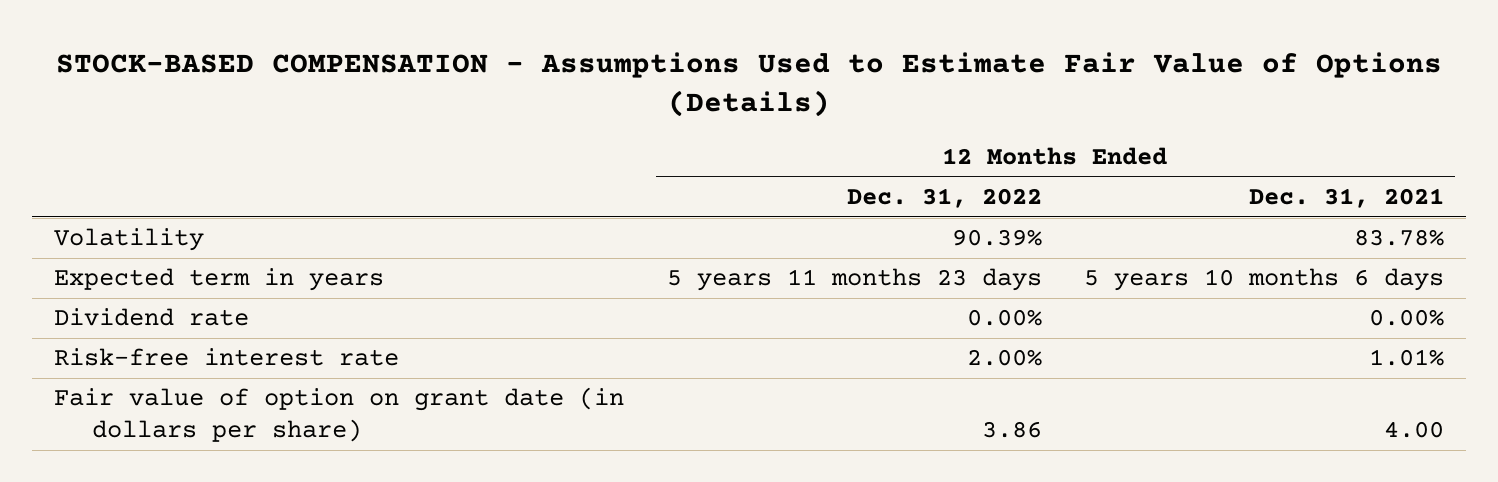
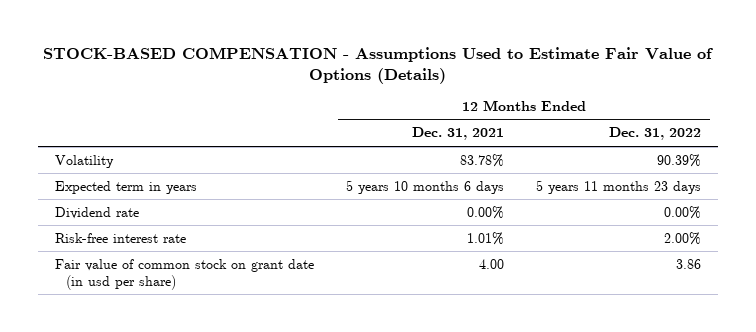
[53,387,624,443] Fair value of option on grant date (in dollars per share) -> [54,258,314,290] Fair value of common stock on grant date (in usd per share)

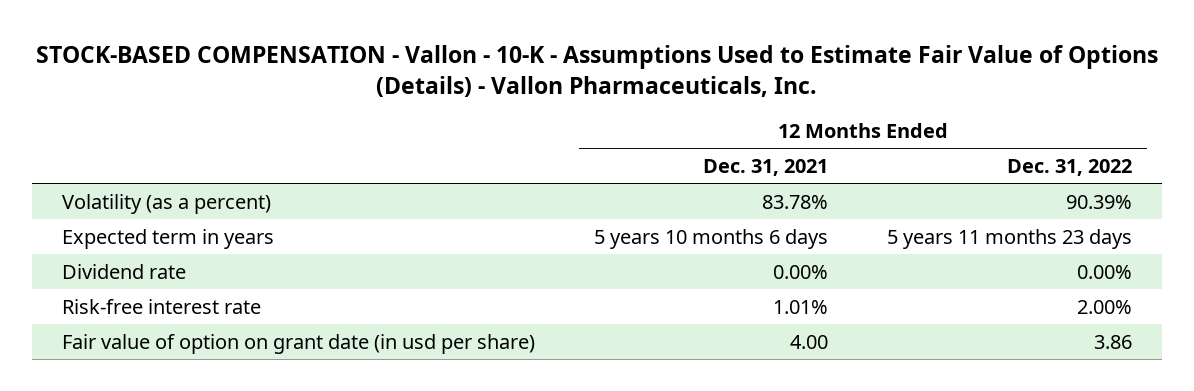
[42,46,713,84] STOCK-BASED COMPENSATION - Assumptions Used to Estimate Fair Value of Options (Details) -> [35,44,1158,97] STOCK-BASED COMPENSATION - Vallon - 10-K - Assumptions Used to Estimate Fair Value of Options (Details) - Vallon Pharmaceuticals, Inc.
[54,154,114,168] Volatility -> [61,193,271,214] Volatility (as a percent)
[54,258,314,290] Fair value of common stock on grant date (in usd per share) -> [61,333,535,354] Fair value of option on grant date (in usd per share)

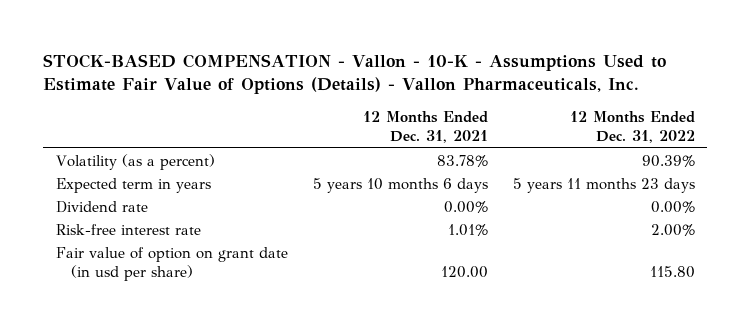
[789,334,828,349] 4.00 -> [440,265,488,278] 120.00
[1094,334,1133,349] 3.86 -> [649,265,695,278] 115.80

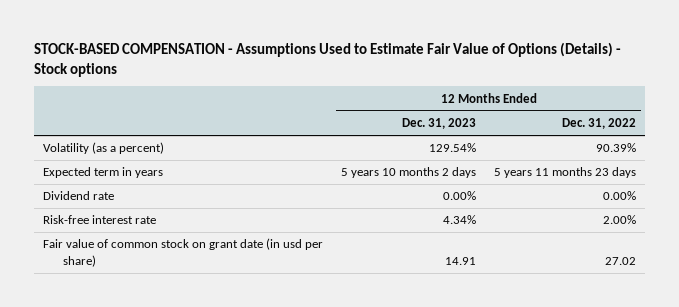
[43,53,667,95] STOCK-BASED COMPENSATION - Vallon - 10-K - Assumptions Used to Estimate Fair Value of Options (Details) - Vallon Pharmaceuticals, Inc. -> [33,41,621,77] STOCK-BASED COMPENSATION - Assumptions Used to Estimate Fair Value of Options (Details) - Stock options
[362,111,488,144] 12 Months Ended Dec. 31, 2021 -> none
none -> [401,118,476,130] Dec. 31, 2023
[55,246,288,281] Fair value of option on grant date (in usd per share) -> [42,238,323,267] Fair value of common stock on grant date (in usd per share)
[649,265,695,278] 115.80 -> [605,256,637,265] 27.02

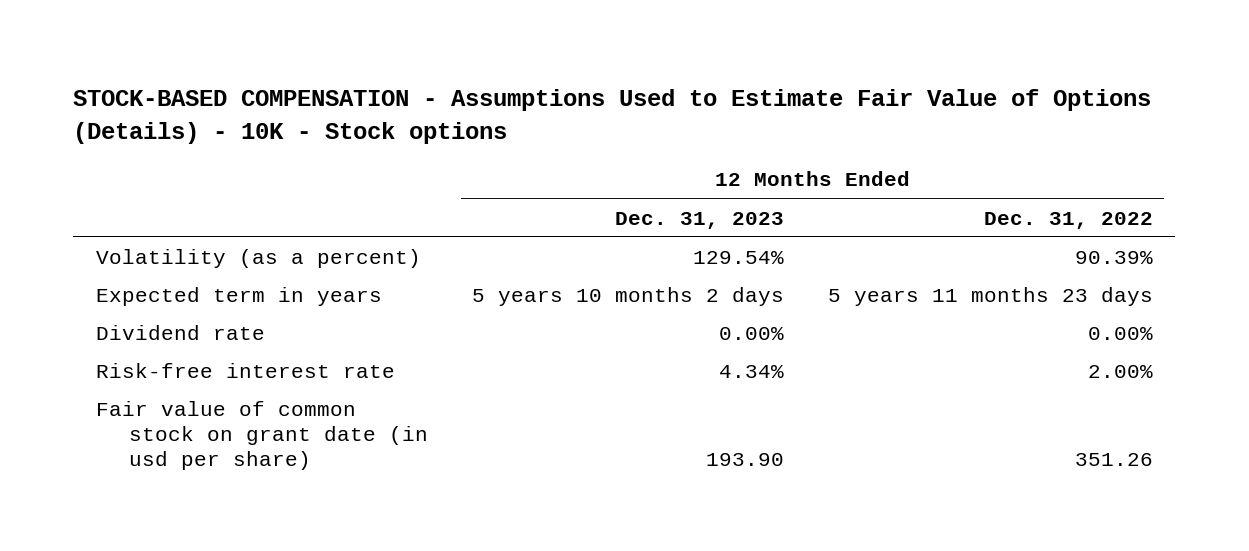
[33,41,621,77] STOCK-BASED COMPENSATION - Assumptions Used to Estimate Fair Value of Options (Details) - Stock options -> [73,89,1152,144] STOCK-BASED COMPENSATION - Assumptions Used to Estimate Fair Value of Options (Details) - 10K - Stock options
[444,256,476,265] 14.91 -> [706,452,785,466] 193.90
[605,256,637,265] 27.02 -> [1075,452,1154,466] 351.26

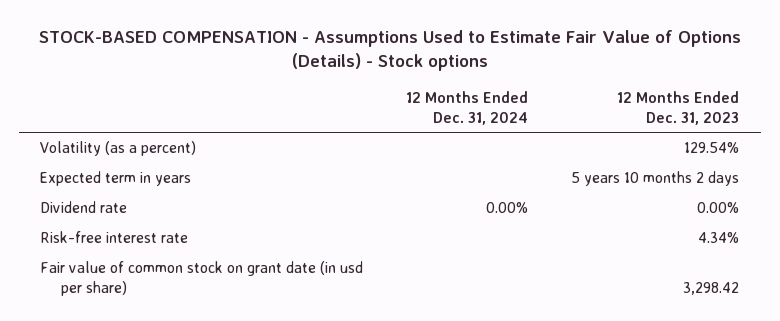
[73,89,1152,144] STOCK-BASED COMPENSATION - Assumptions Used to Estimate Fair Value of Options (Details) - 10K - Stock options -> [38,30,741,72] STOCK-BASED COMPENSATION - Assumptions Used to Estimate Fair Value of Options (Details) - Stock options
[984,211,1154,229] Dec. 31, 2022 -> none
none -> [406,91,529,125] 12 Months Ended Dec. 31, 2024
[706,452,785,466] 193.90 -> [683,281,740,295] 3,298.42

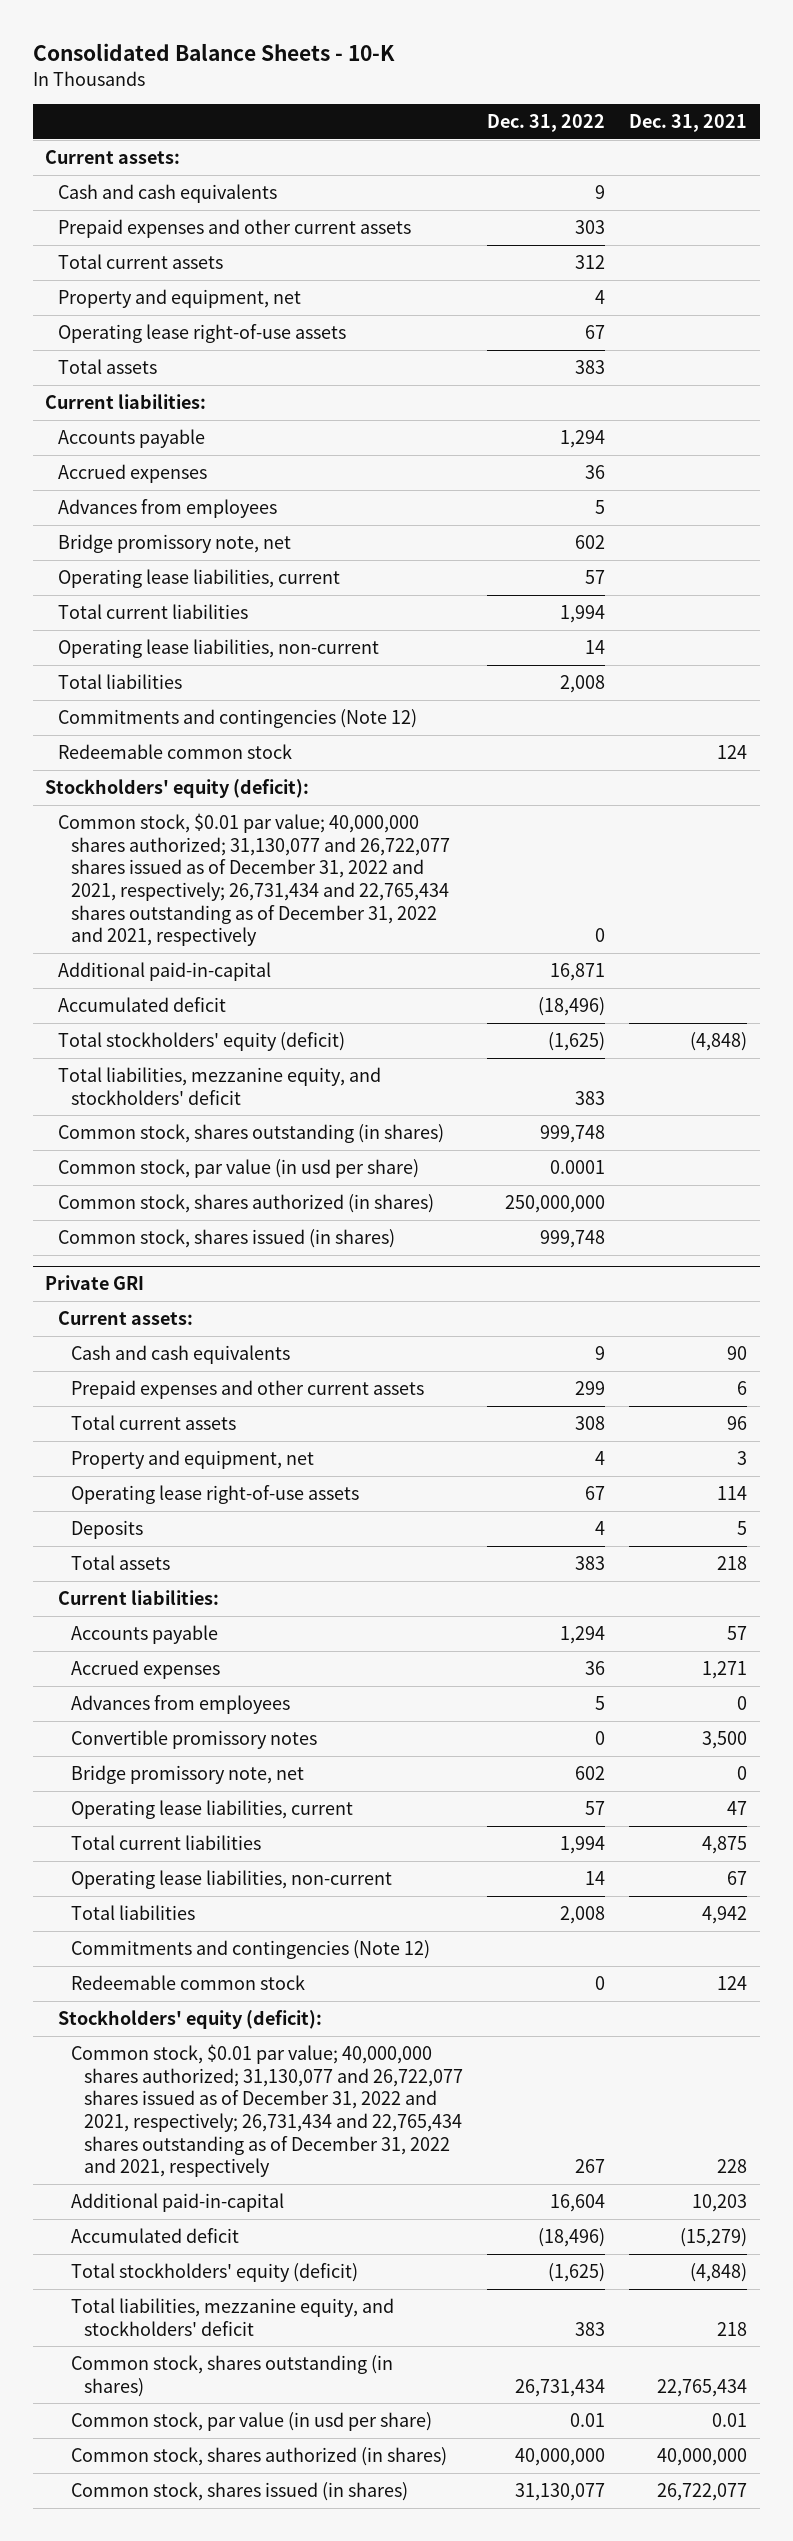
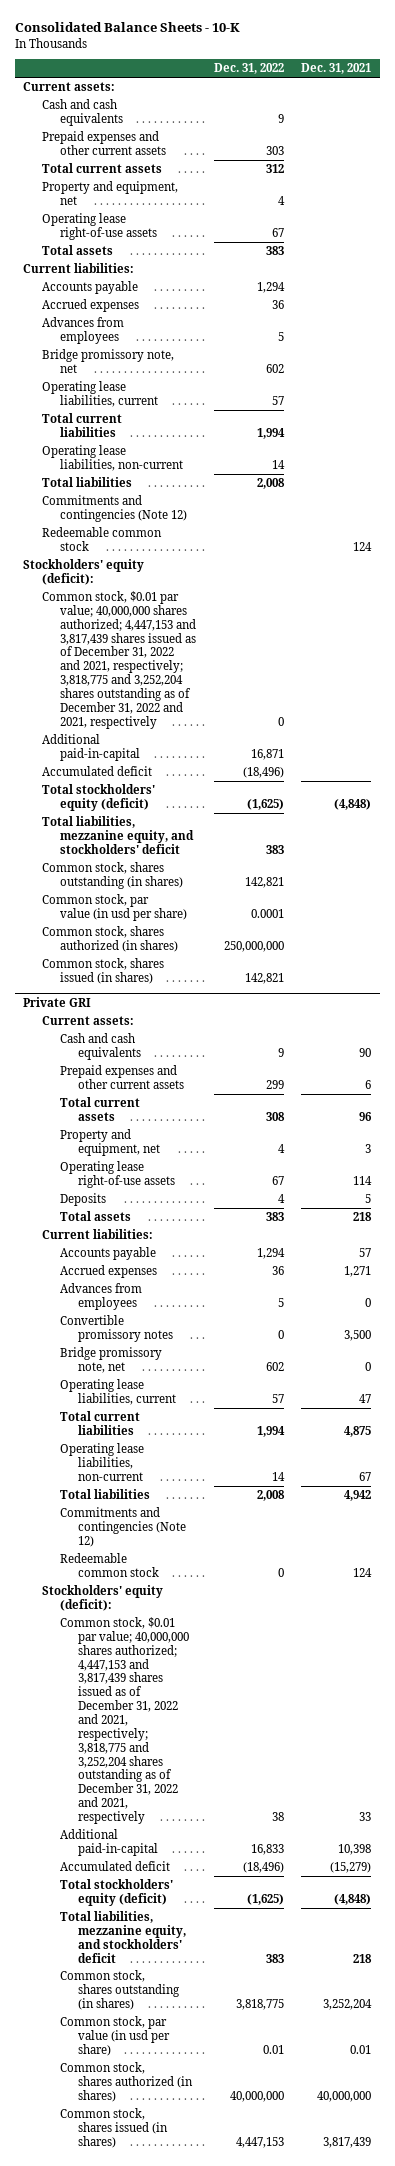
[58,812,450,947] Common stock, $0.01 par value; 40,000,000 shares authorized; 31,130,077 and 26,722,077 shares issued as of December 31, 2022 and 2021, respectively; 26,731,434 and 22,765,434 shares outstanding as of December 31, 2022 and 2021, respectively -> [41,591,196,729] Common stock, $0.01 par value; 40,000,000 shares authorized; 4,447,153 and 3,817,439 shares issued as of December 31, 2022 and 2021, respectively; 3,818,775 and 3,252,204 shares outstanding as of December 31, 2022 and 2021, respectively
[540,1124,606,1143] 999,748 -> [244,876,284,888] 142,821
[540,1229,606,1248] 999,748 -> [244,972,284,984] 142,821
[70,2043,463,2178] Common stock, $0.01 par value; 40,000,000 shares authorized; 31,130,077 and 26,722,077 shares issued as of December 31, 2022 and 2021, respectively; 26,731,434 and 22,765,434 shares outstanding as of December 31, 2022 and 2021, respectively -> [59,1617,189,1824] Common stock, $0.01 par value; 40,000,000 shares authorized; 4,447,153 and 3,817,439 shares issued as of December 31, 2022 and 2021, respectively; 3,818,775 and 3,252,204 shares outstanding as of December 31, 2022 and 2021, respectively
[575,2159,606,2174] 267 -> [271,1811,284,1821] 38
[717,2159,748,2174] 228 -> [359,1811,372,1821] 33
[550,2193,606,2212] 16,604 -> [250,1843,284,1855] 16,833
[692,2193,748,2212] 10,203 -> [338,1843,372,1855] 10,398
[515,2378,606,2397] 26,731,434 -> [235,1998,284,2010] 3,818,775
[657,2378,748,2397] 22,765,434 -> [323,1998,373,2010] 3,252,204
[515,2482,606,2501] 31,130,077 -> [235,2136,284,2148] 4,447,153
[657,2482,748,2501] 26,722,077 -> [323,2136,372,2148] 3,817,439

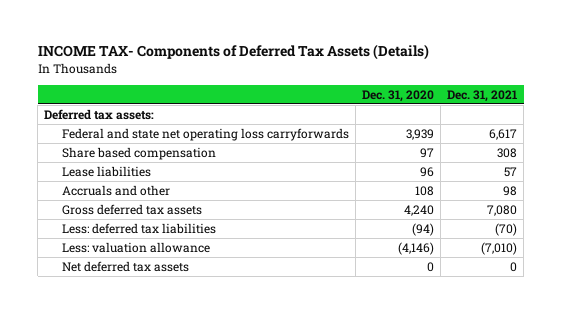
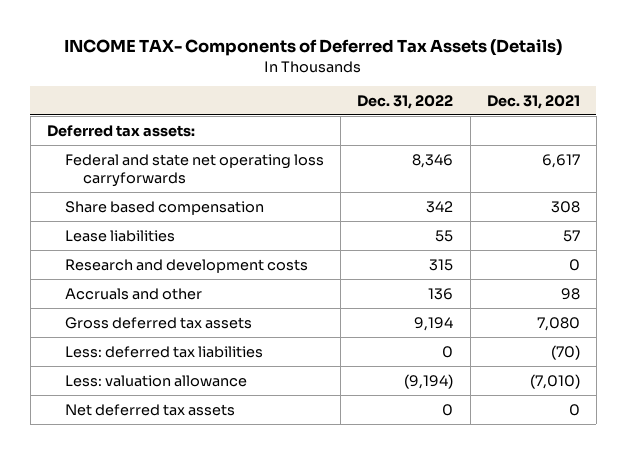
[362,89,435,102] Dec. 31, 2020 -> none
none -> [357,94,454,109] Dec. 31, 2022
none -> [64,258,308,273] Research and development costs

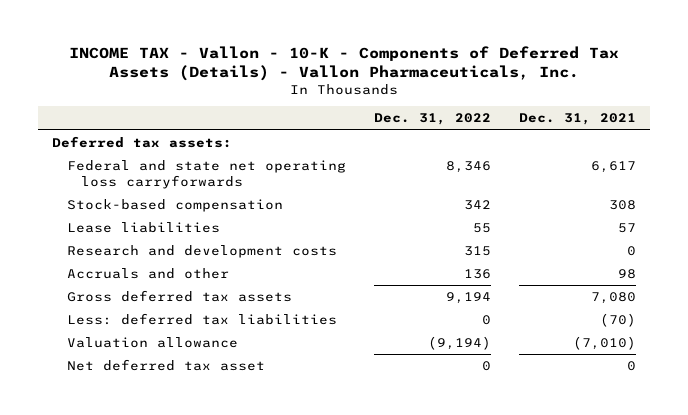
[64,39,563,57] INCOME TAX- Components of Deferred Tax Assets (Details) -> [68,45,619,82] INCOME TAX - Vallon - 10-K - Components of Deferred Tax Assets (Details) - Vallon Pharmaceuticals, Inc.
[64,200,264,215] Share based compensation -> [66,198,283,212] Stock-based compensation
[64,374,247,387] Less: valuation allowance -> [66,336,238,348] Valuation allowance
[64,403,235,416] Net deferred tax assets -> [66,358,265,371] Net deferred tax asset

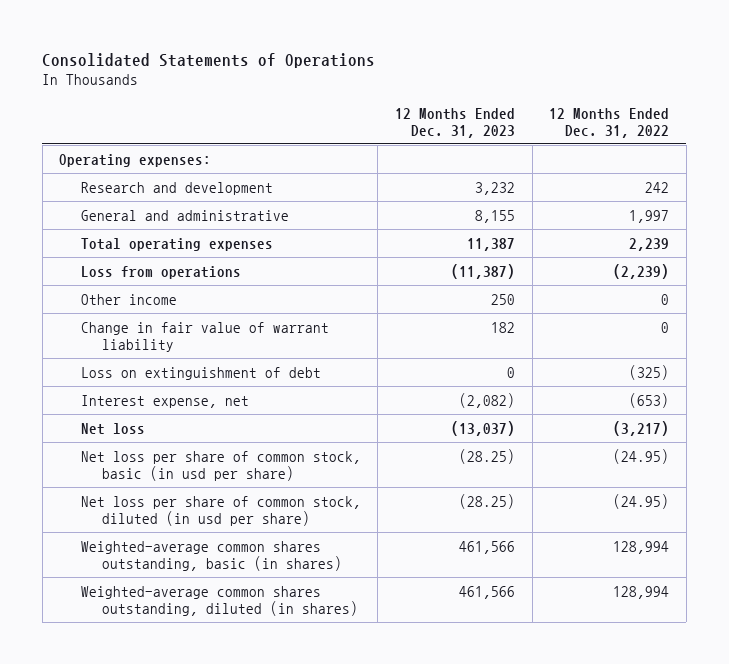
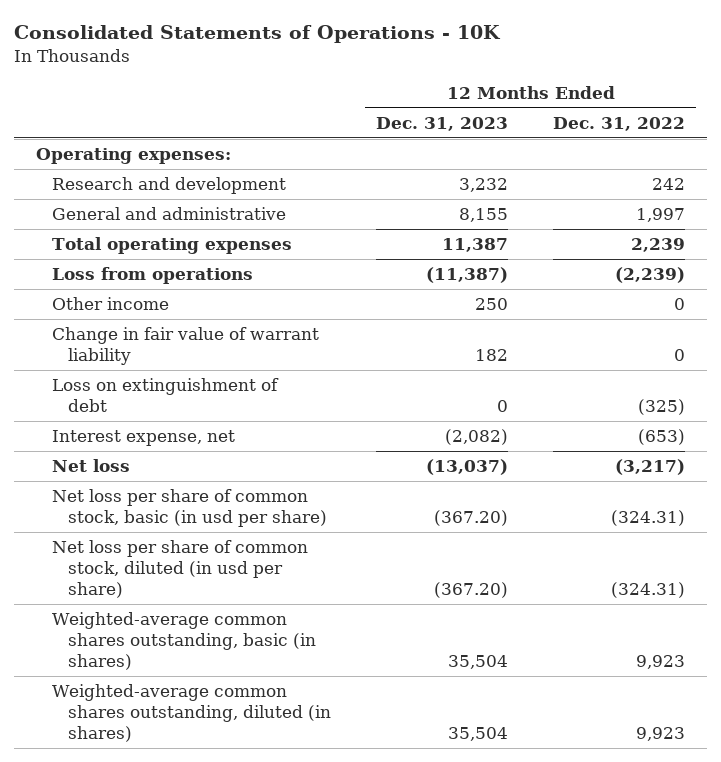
[42,52,376,68] Consolidated Statements of Operations -> [13,25,501,44] Consolidated Statements of Operations - 10K
[459,448,516,464] (28.25) -> [434,509,509,526] (367.20)
[613,448,670,464] (24.95) -> [610,509,685,526] (324.31)
[459,493,516,509] (28.25) -> [434,582,509,599] (367.20)
[613,493,670,509] (24.95) -> [610,582,685,599] (324.31)
[459,540,516,554] 461,566 -> [448,655,509,670] 35,504
[613,540,670,554] 128,994 -> [635,655,685,670] 9,923
[459,585,516,599] 461,566 -> [448,727,509,742] 35,504
[613,585,670,599] 128,994 -> [635,727,685,742] 9,923

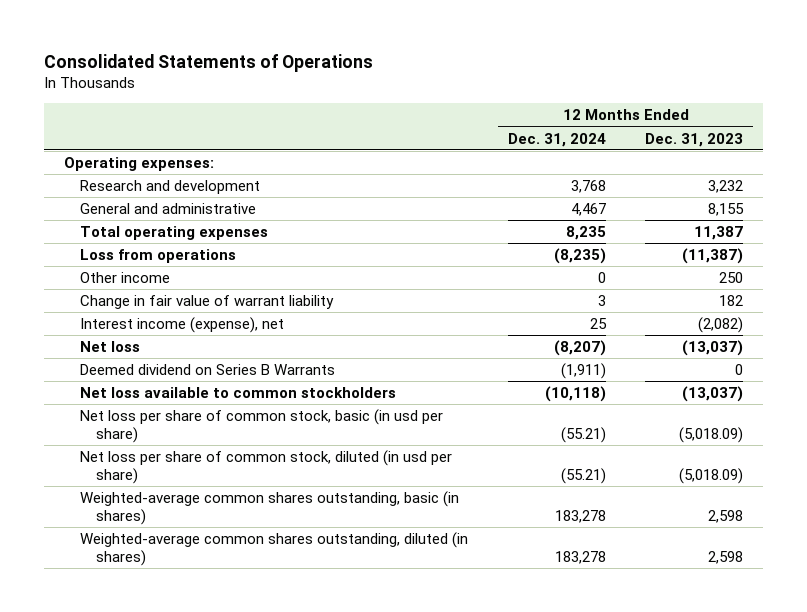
[13,25,501,44] Consolidated Statements of Operations - 10K -> [44,53,374,72] Consolidated Statements of Operations
[552,116,685,131] Dec. 31, 2022 -> none
none -> [507,132,606,147] Dec. 31, 2024
[52,377,280,412] Loss on extinguishment of debt -> none
[52,429,236,446] Interest expense, net -> [80,317,285,334] Interest income (expense), net
none -> [80,364,336,376] Deemed dividend on Series B Warrants
none -> [80,387,397,399] Net loss available to common stockholders
[434,509,509,526] (367.20) -> [679,426,744,443] (5,018.09)
[434,582,509,599] (367.20) -> [679,467,744,484] (5,018.09)
[448,655,509,670] 35,504 -> [708,509,744,523] 2,598
[448,727,509,742] 35,504 -> [708,550,744,564] 2,598

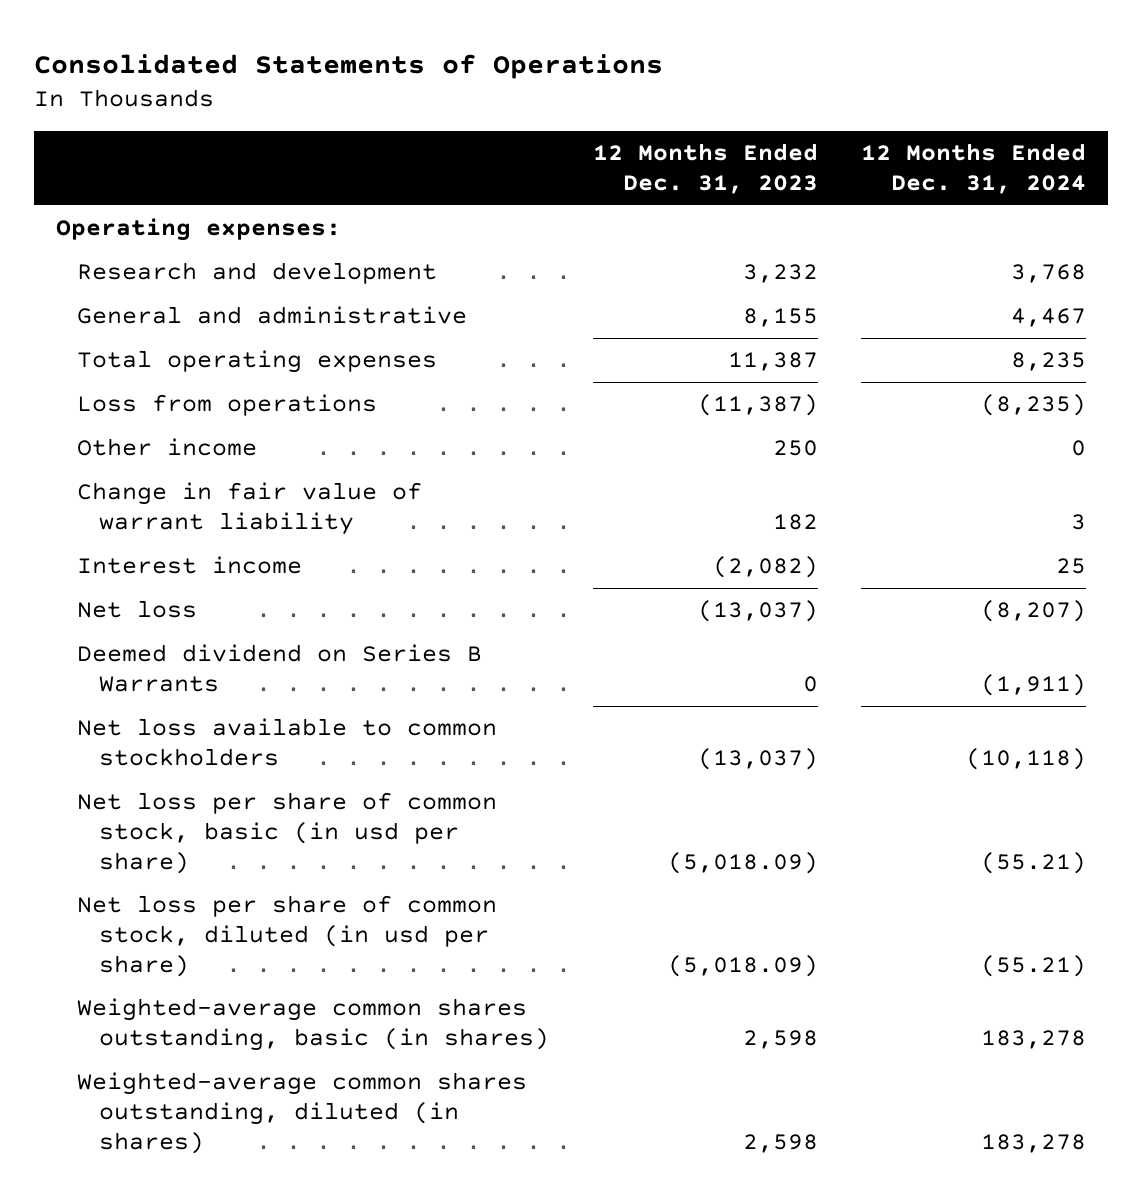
[80,317,285,334] Interest income (expense), net -> [77,556,303,575] Interest income

